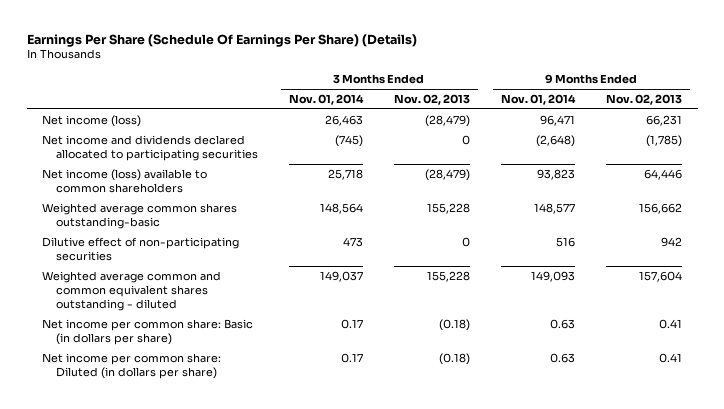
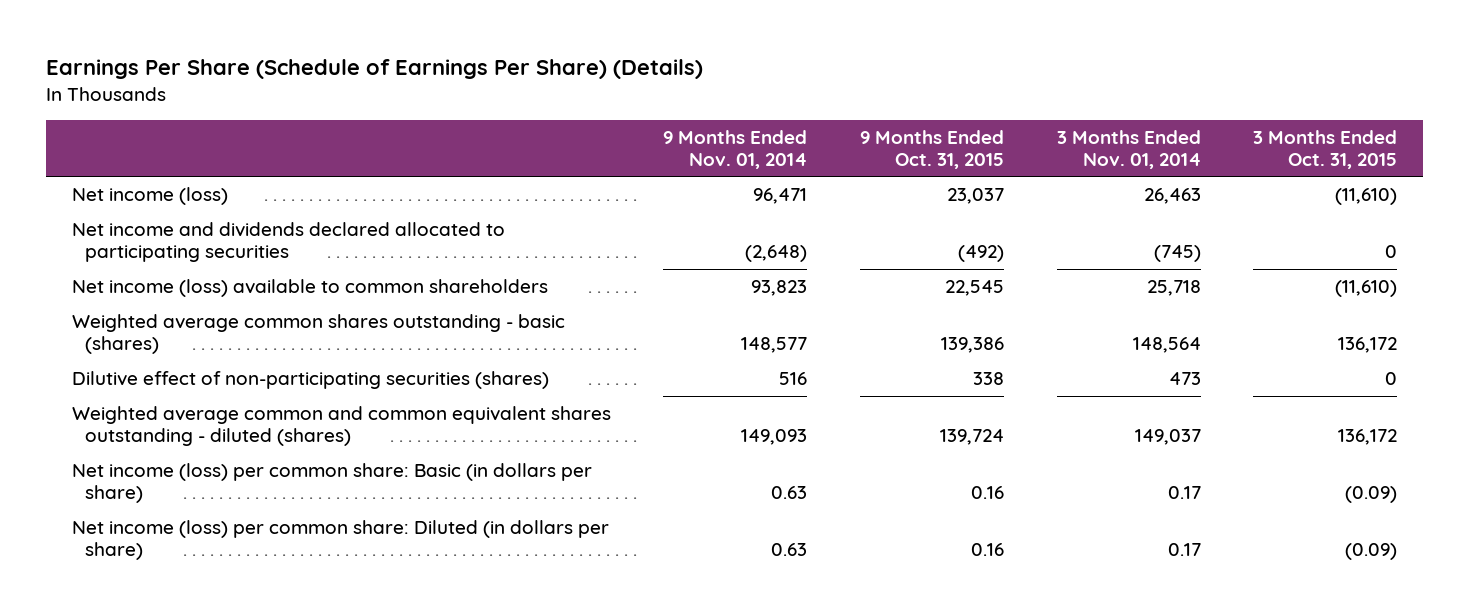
[26,33,417,47] Earnings Per Share (Schedule Of Earnings Per Share) (Details) -> [45,59,703,80] Earnings Per Share (Schedule of Earnings Per Share) (Details)
[393,94,470,106] Nov. 02, 2013 -> none
[606,94,683,106] Nov. 02, 2013 -> none
none -> [860,129,1005,169] 9 Months Ended Oct. 31, 2015
none -> [1253,129,1398,169] 3 Months Ended Oct. 31, 2015
[42,202,238,230] Weighted average common shares outstanding-basic -> [71,314,565,355] Weighted average common shares outstanding - basic (shares)
[42,236,240,262] Dilutive effect of non-participating securities -> [71,371,549,390] Dilutive effect of non-participating securities (shares)
[42,270,222,312] Weighted average common and common equivalent shares outstanding - diluted -> [71,406,611,447] Weighted average common and common equivalent shares outstanding - diluted (shares)
[42,318,254,346] Net income per common share: Basic (in dollars per share) -> [71,463,592,504] Net income (loss) per common share: Basic (in dollars per share)
[42,352,222,380] Net income per common share: Diluted (in dollars per share) -> [71,520,609,561] Net income (loss) per common share: Diluted (in dollars per share)

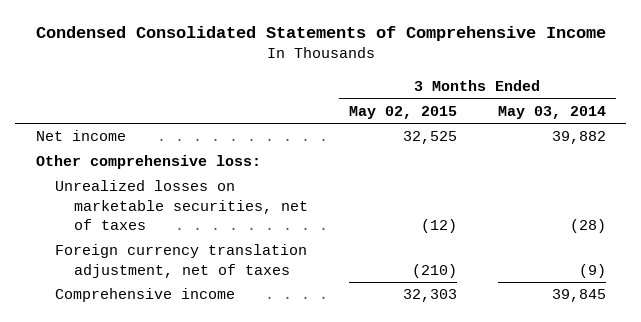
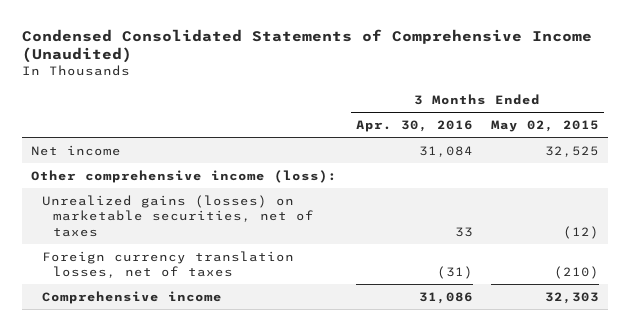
[35,26,606,42] Condensed Consolidated Statements of Comprehensive Income -> [22,28,593,64] Condensed Consolidated Statements of Comprehensive Income (Unaudited)
[497,105,606,119] May 03, 2014 -> none
none -> [355,119,473,132] Apr. 30, 2016
[35,155,261,170] Other comprehensive loss: -> [31,169,338,183] Other comprehensive income (loss):
[54,180,309,231] Unrealized losses on marketable securities, net of taxes -> [42,194,314,237] Unrealized gains (losses) on marketable securities, net of taxes
[54,244,307,278] Foreign currency translation adjustment, net of taxes -> [42,250,295,279] Foreign currency translation losses, net of taxes

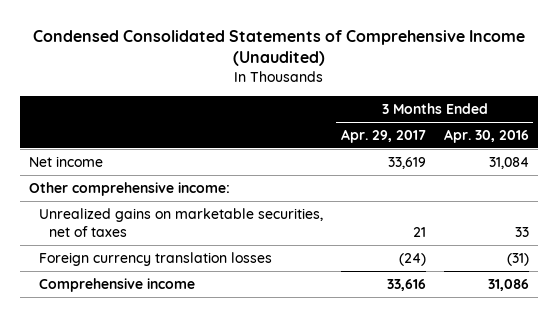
[491,119,600,132] May 02, 2015 -> none
none -> [340,128,426,143] Apr. 29, 2017
[31,169,338,183] Other comprehensive income (loss): -> [29,181,231,196] Other comprehensive income:
[42,194,314,237] Unrealized gains (losses) on marketable securities, net of taxes -> [39,207,324,237] Unrealized gains on marketable securities, net of taxes
[42,250,295,279] Foreign currency translation losses, net of taxes -> [39,251,273,266] Foreign currency translation losses

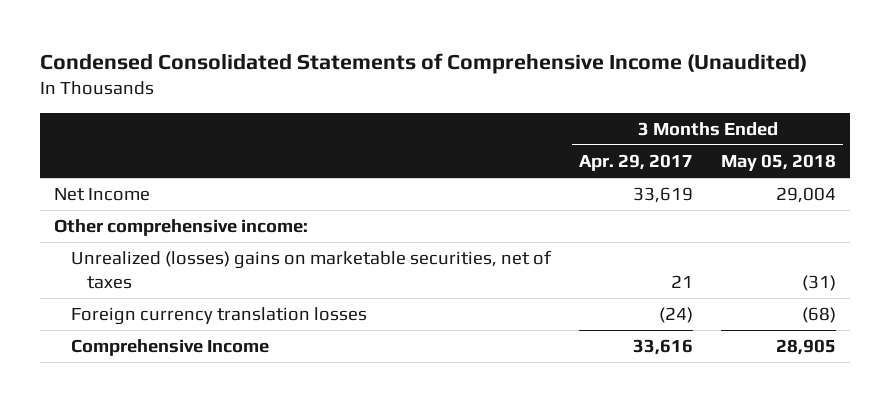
[443,128,529,143] Apr. 30, 2016 -> none
none -> [721,154,837,172] May 05, 2018
[29,155,104,167] Net income -> [53,188,150,202] Net Income
[39,207,324,237] Unrealized gains on marketable securities, net of taxes -> [70,250,552,290] Unrealized (losses) gains on marketable securities, net of taxes
[39,277,196,292] Comprehensive income -> [70,339,269,357] Comprehensive Income

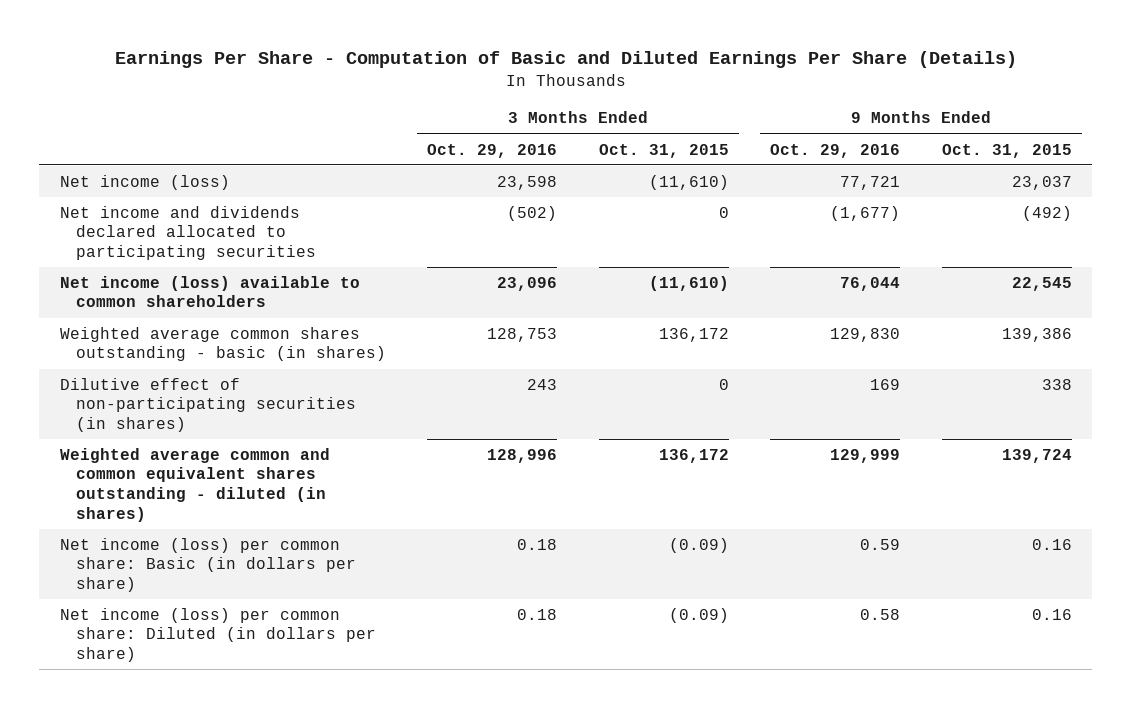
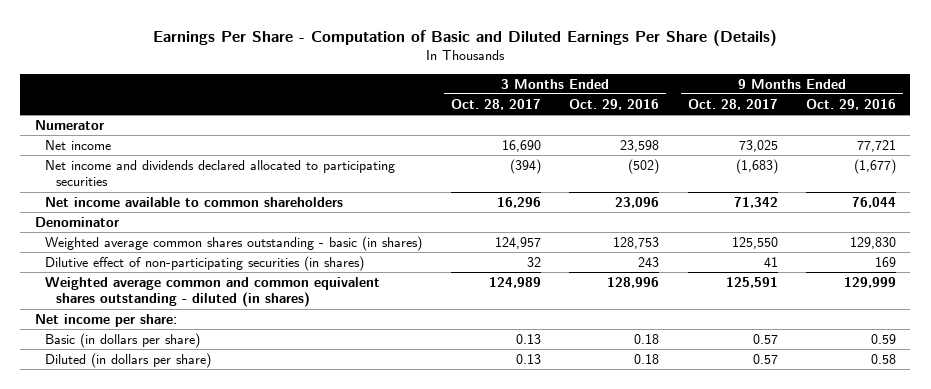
[598,143,729,158] Oct. 31, 2015 -> none
[941,143,1072,158] Oct. 31, 2015 -> none
none -> [450,98,541,110] Oct. 28, 2017
none -> [687,98,778,110] Oct. 28, 2017
none -> [34,119,104,130] Numerator
[59,174,230,190] Net income (loss) -> [45,139,112,150] Net income
[59,275,360,308] Net income (loss) available to common shareholders -> [45,196,344,207] Net income available to common shareholders
none -> [34,216,119,227] Denominator
none -> [34,313,177,327] Net income per share:
[59,537,356,593] Net income (loss) per common share: Basic (in dollars per share) -> [45,332,201,348] Basic (in dollars per share)
[59,607,376,663] Net income (loss) per common share: Diluted (in dollars per share) -> [45,352,212,368] Diluted (in dollars per share)

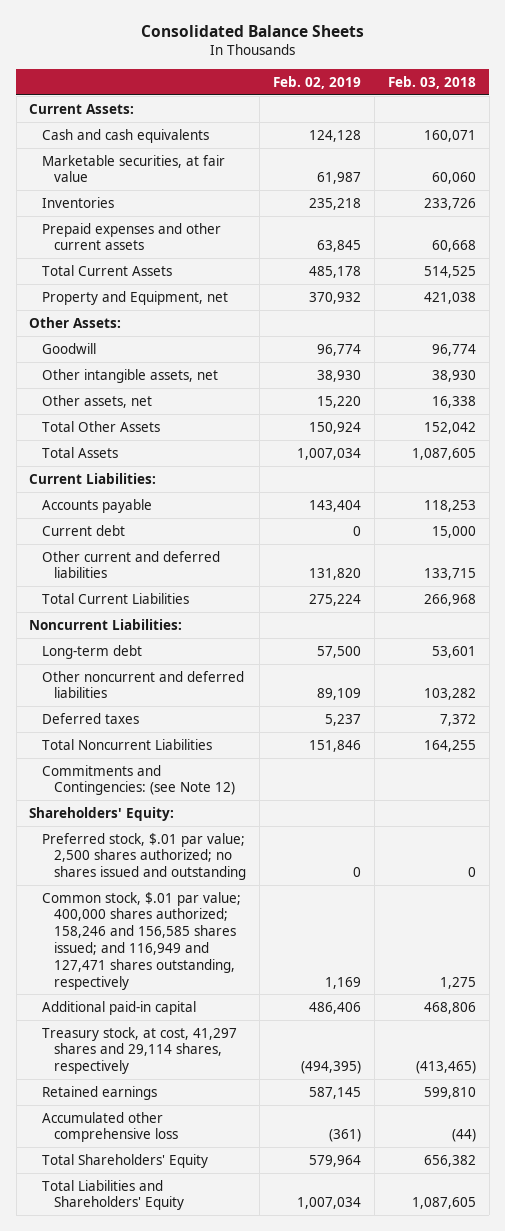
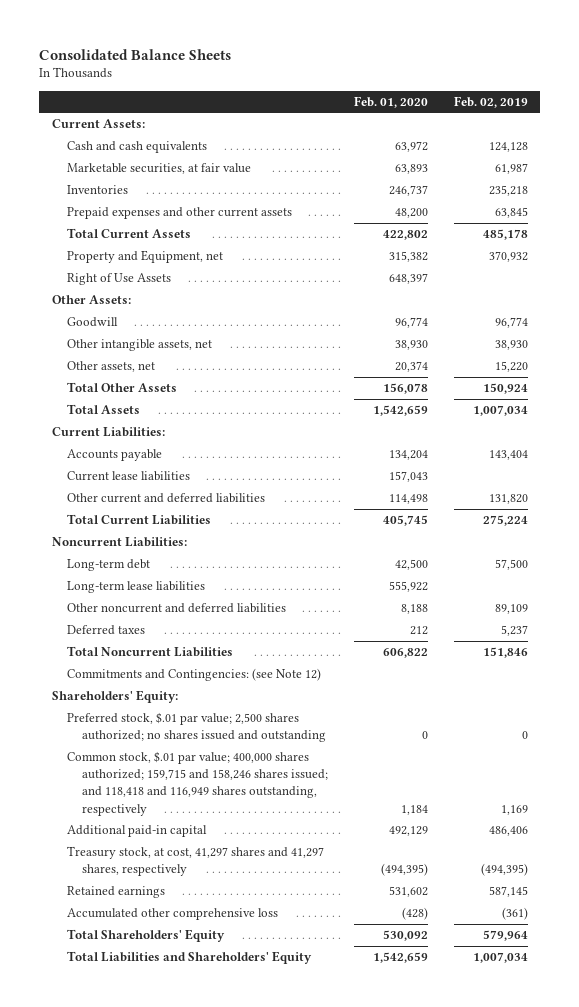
[387,75,476,89] Feb. 03, 2018 -> none
none -> [353,95,428,108] Feb. 01, 2020
none -> [67,273,172,286] Right of Use Assets
[41,524,125,536] Current debt -> none
none -> [67,471,191,482] Current lease liabilities
none -> [67,581,206,594] Long-term lease liabilities
[41,891,241,990] Common stock, $.01 par value; 400,000 shares authorized; 158,246 and 156,585 shares issued; and 116,949 and 127,471 shares outstanding, respectively -> [67,751,329,816] Common stock, $.01 par value; 400,000 shares authorized; 159,715 and 158,246 shares issued; and 118,418 and 116,949 shares outstanding, respectively
[41,1026,237,1075] Treasury stock, at cost, 41,297 shares and 29,114 shares, respectively -> [67,846,325,877] Treasury stock, at cost, 41,297 shares and 41,297 shares, respectively

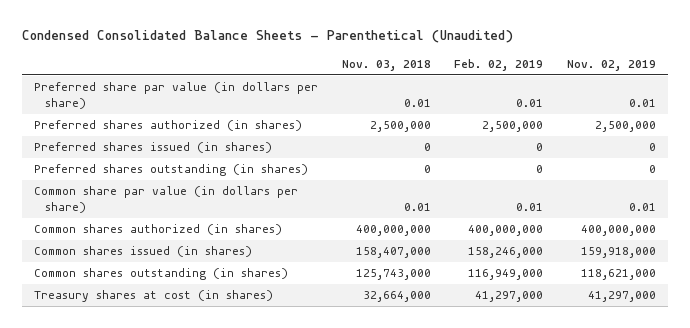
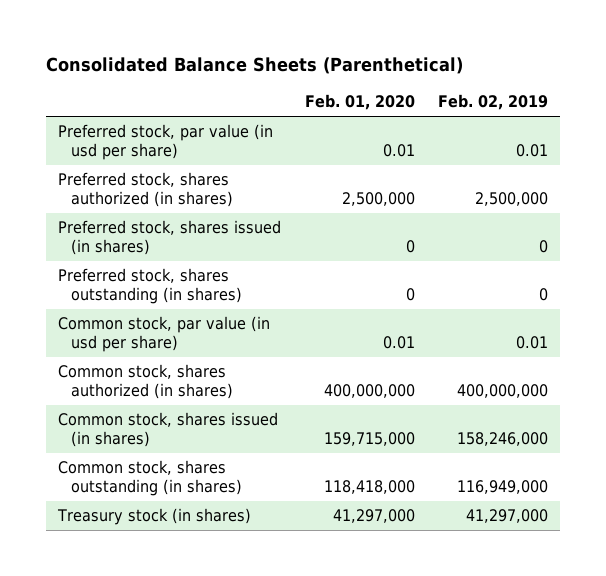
[21,30,513,44] Condensed Consolidated Balance Sheets - Parenthetical (Unaudited) -> [46,57,464,75] Consolidated Balance Sheets (Parenthetical)
[341,59,431,71] Nov. 03, 2018 -> none
[567,59,657,71] Nov. 02, 2019 -> none
none -> [304,94,415,111] Feb. 01, 2020
[33,82,318,109] Preferred share par value (in dollars per share) -> [58,124,274,160] Preferred stock, par value (in usd per share)
[33,120,302,132] Preferred shares authorized (in shares) -> [58,172,234,207] Preferred stock, shares authorized (in shares)
[33,142,272,154] Preferred shares issued (in shares) -> [58,220,282,255] Preferred stock, shares issued (in shares)
[33,164,308,177] Preferred shares outstanding (in shares) -> [58,268,243,304] Preferred stock, shares outstanding (in shares)
[33,186,298,213] Common share par value (in dollars per share) -> [58,316,271,352] Common stock, par value (in usd per share)
[33,224,282,236] Common shares authorized (in shares) -> [58,364,234,399] Common stock, shares authorized (in shares)
[33,246,252,258] Common shares issued (in shares) -> [58,412,279,447] Common stock, shares issued (in shares)
[33,268,288,281] Common shares outstanding (in shares) -> [58,460,243,496] Common stock, shares outstanding (in shares)
[33,290,273,303] Treasury shares at cost (in shares) -> [57,508,252,526] Treasury stock (in shares)

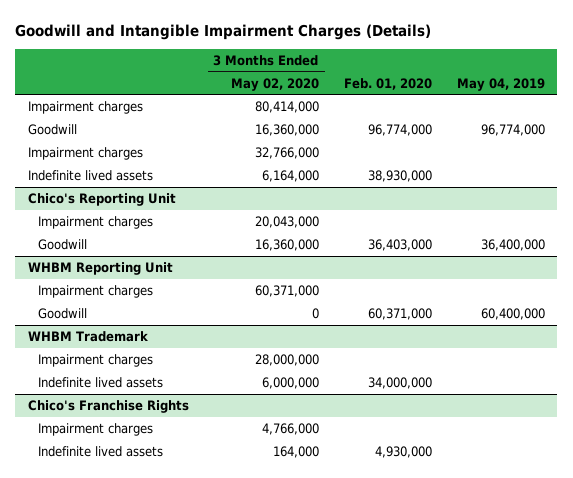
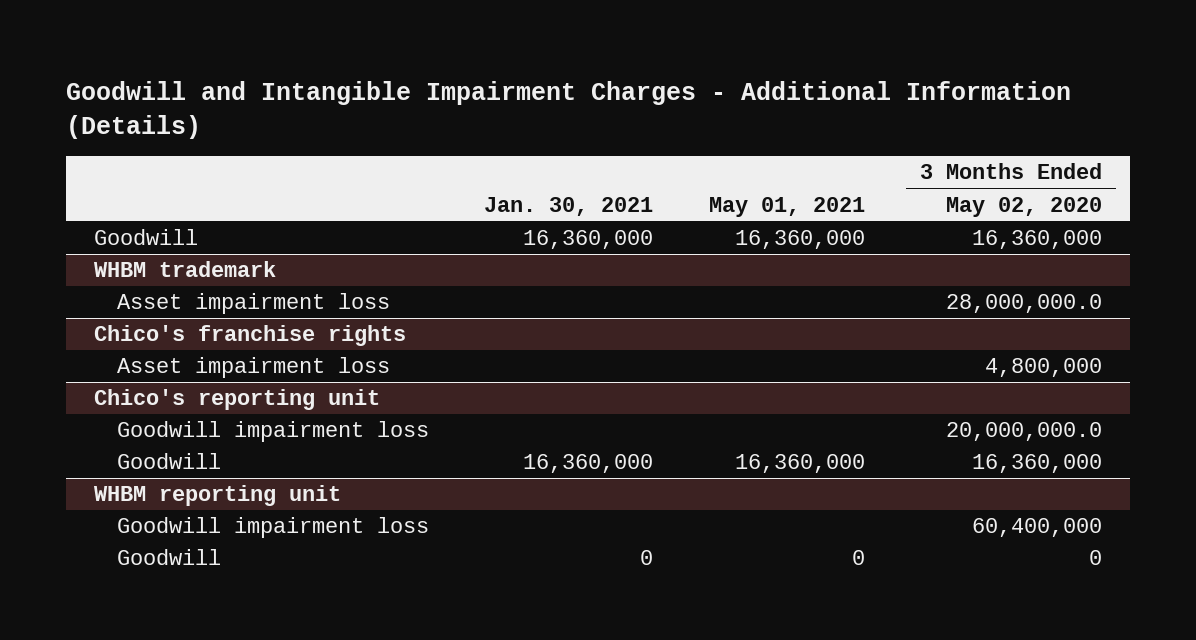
[15,23,432,40] Goodwill and Intangible Impairment Charges (Details) -> [66,81,1072,140] Goodwill and Intangible Impairment Charges - Additional Information (Details)
[343,77,432,90] Feb. 01, 2020 -> none
[456,77,545,91] May 04, 2019 -> none
none -> [484,196,654,216] Jan. 30, 2021
none -> [708,196,865,217] May 01, 2021
[27,101,143,115] Impairment charges -> none
[27,170,153,182] Indefinite lived assets -> none
none -> [93,261,276,278] WHBM trademark
[27,147,143,161] Impairment charges -> [116,293,390,315] Asset impairment loss
[254,147,319,160] 32,766,000 -> [946,294,1103,314] 28,000,000.0
none -> [93,325,406,347] Chico's franchise rights
none -> [116,357,390,379] Asset impairment loss
[27,193,176,207] Chico's Reporting Unit -> [93,389,380,411] Chico's reporting unit
[38,216,154,230] Impairment charges -> [116,421,429,443] Goodwill impairment loss
[254,216,319,229] 20,043,000 -> [946,422,1103,442] 20,000,000.0
[27,262,173,276] WHBM Reporting Unit -> [93,485,341,507] WHBM reporting unit
[38,285,154,299] Impairment charges -> [116,517,429,539] Goodwill impairment loss
[254,285,319,298] 60,371,000 -> [972,518,1103,538] 60,400,000
[27,331,148,343] WHBM Trademark -> none
[38,354,154,368] Impairment charges -> none
[38,377,164,389] Indefinite lived assets -> none
[27,400,189,414] Chico's Franchise Rights -> none
[38,423,154,437] Impairment charges -> none
[38,446,164,458] Indefinite lived assets -> none

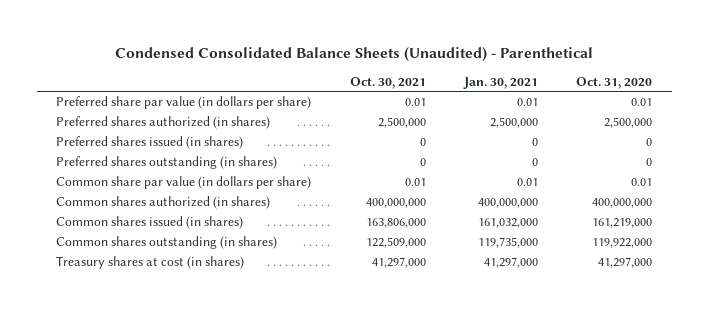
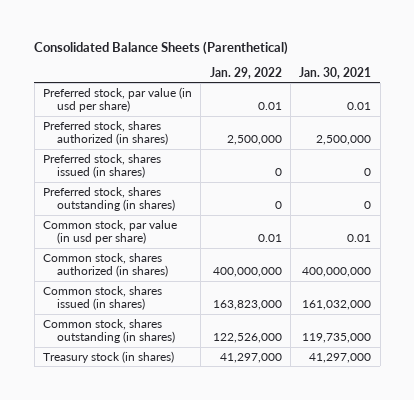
[115,46,594,62] Condensed Consolidated Balance Sheets (Unaudited) - Parenthetical -> [34,40,289,55] Consolidated Balance Sheets (Parenthetical)
[349,76,426,89] Oct. 30, 2021 -> none
[576,76,653,89] Oct. 31, 2020 -> none
none -> [209,66,282,79] Jan. 29, 2022
[56,96,312,110] Preferred share par value (in dollars per share) -> [42,86,192,113] Preferred stock, par value (in usd per share)
[56,116,271,130] Preferred shares authorized (in shares) -> [42,120,169,146] Preferred stock, shares authorized (in shares)
[56,136,244,150] Preferred shares issued (in shares) -> [42,153,161,179] Preferred stock, shares issued (in shares)
[56,156,278,170] Preferred shares outstanding (in shares) -> [42,186,176,212] Preferred stock, shares outstanding (in shares)
[56,176,312,190] Common share par value (in dollars per share) -> [42,219,177,245] Common stock, par value (in usd per share)
[56,196,271,210] Common shares authorized (in shares) -> [42,252,169,278] Common stock, shares authorized (in shares)
[56,216,244,230] Common shares issued (in shares) -> [42,285,162,311] Common stock, shares issued (in shares)
[56,236,278,250] Common shares outstanding (in shares) -> [42,318,176,344] Common stock, shares outstanding (in shares)
[56,256,245,270] Treasury shares at cost (in shares) -> [42,350,174,363] Treasury stock (in shares)

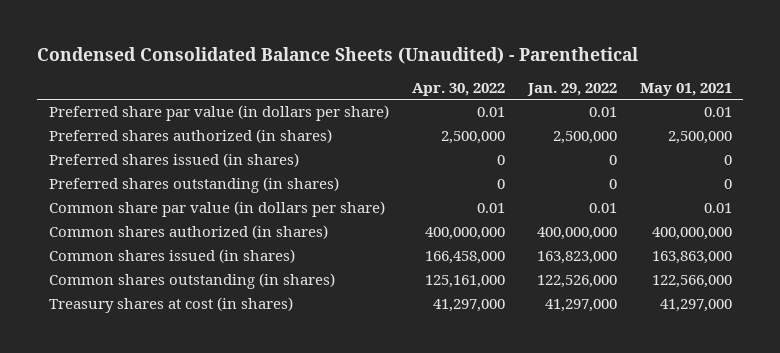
[34,40,289,55] Consolidated Balance Sheets (Parenthetical) -> [37,46,639,64] Condensed Consolidated Balance Sheets (Unaudited) - Parenthetical
[299,66,372,79] Jan. 30, 2021 -> none
none -> [411,82,505,96] Apr. 30, 2022
none -> [639,82,732,96] May 01, 2021
[42,86,192,113] Preferred stock, par value (in usd per share) -> [48,105,389,122] Preferred share par value (in dollars per share)
[42,120,169,146] Preferred stock, shares authorized (in shares) -> [48,129,332,144] Preferred shares authorized (in shares)
[42,153,161,179] Preferred stock, shares issued (in shares) -> [48,153,299,168] Preferred shares issued (in shares)
[42,186,176,212] Preferred stock, shares outstanding (in shares) -> [48,177,339,194] Preferred shares outstanding (in shares)
[42,219,177,245] Common stock, par value (in usd per share) -> [48,201,385,218] Common share par value (in dollars per share)
[42,252,169,278] Common stock, shares authorized (in shares) -> [48,225,328,240] Common shares authorized (in shares)
[42,285,162,311] Common stock, shares issued (in shares) -> [48,249,295,264] Common shares issued (in shares)
[42,318,176,344] Common stock, shares outstanding (in shares) -> [48,273,335,290] Common shares outstanding (in shares)
[42,350,174,363] Treasury stock (in shares) -> [48,297,293,314] Treasury shares at cost (in shares)

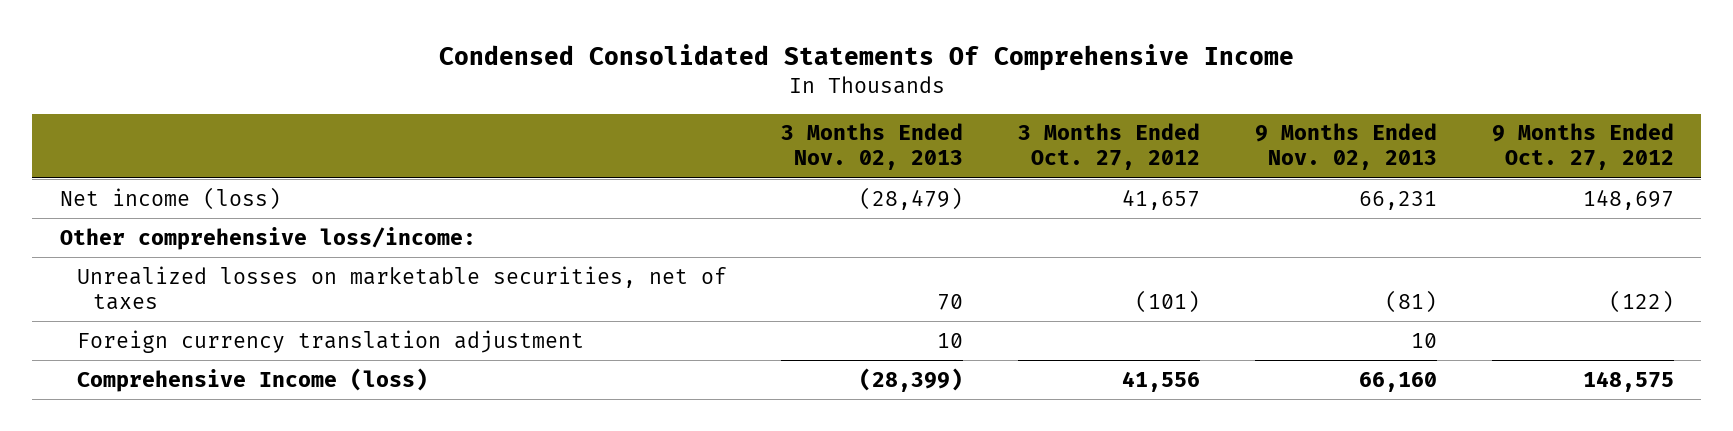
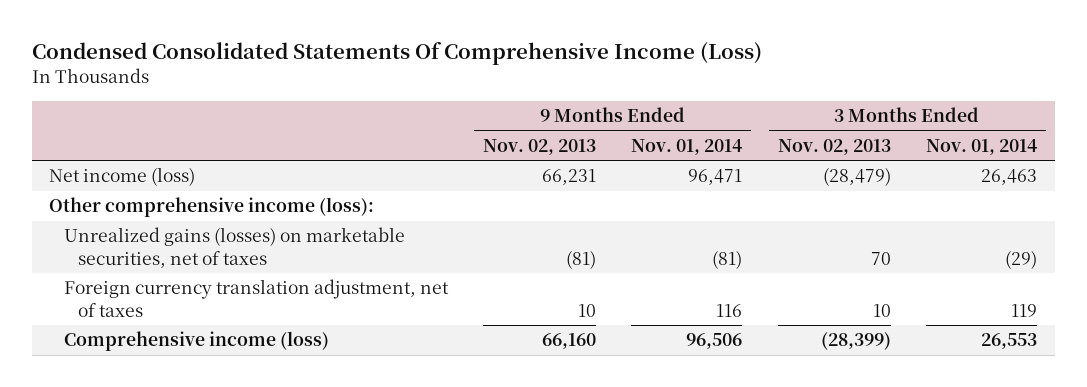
[438,43,1294,71] Condensed Consolidated Statements Of Comprehensive Income -> [31,42,762,66] Condensed Consolidated Statements Of Comprehensive Income (Loss)
[1018,123,1201,171] 3 Months Ended Oct. 27, 2012 -> none
[1491,123,1674,171] 9 Months Ended Oct. 27, 2012 -> none
none -> [631,138,743,155] Nov. 01, 2014
none -> [926,138,1038,155] Nov. 01, 2014
[59,226,476,250] Other comprehensive loss/income: -> [49,197,375,218] Other comprehensive income (loss):
[76,265,727,310] Unrealized losses on marketable securities, net of taxes -> [63,227,405,268] Unrealized gains (losses) on marketable securities, net of taxes
[76,329,584,353] Foreign currency translation adjustment -> [63,279,449,317] Foreign currency translation adjustment, net of taxes
[76,367,428,392] Comprehensive Income (loss) -> [63,331,329,352] Comprehensive income (loss)

